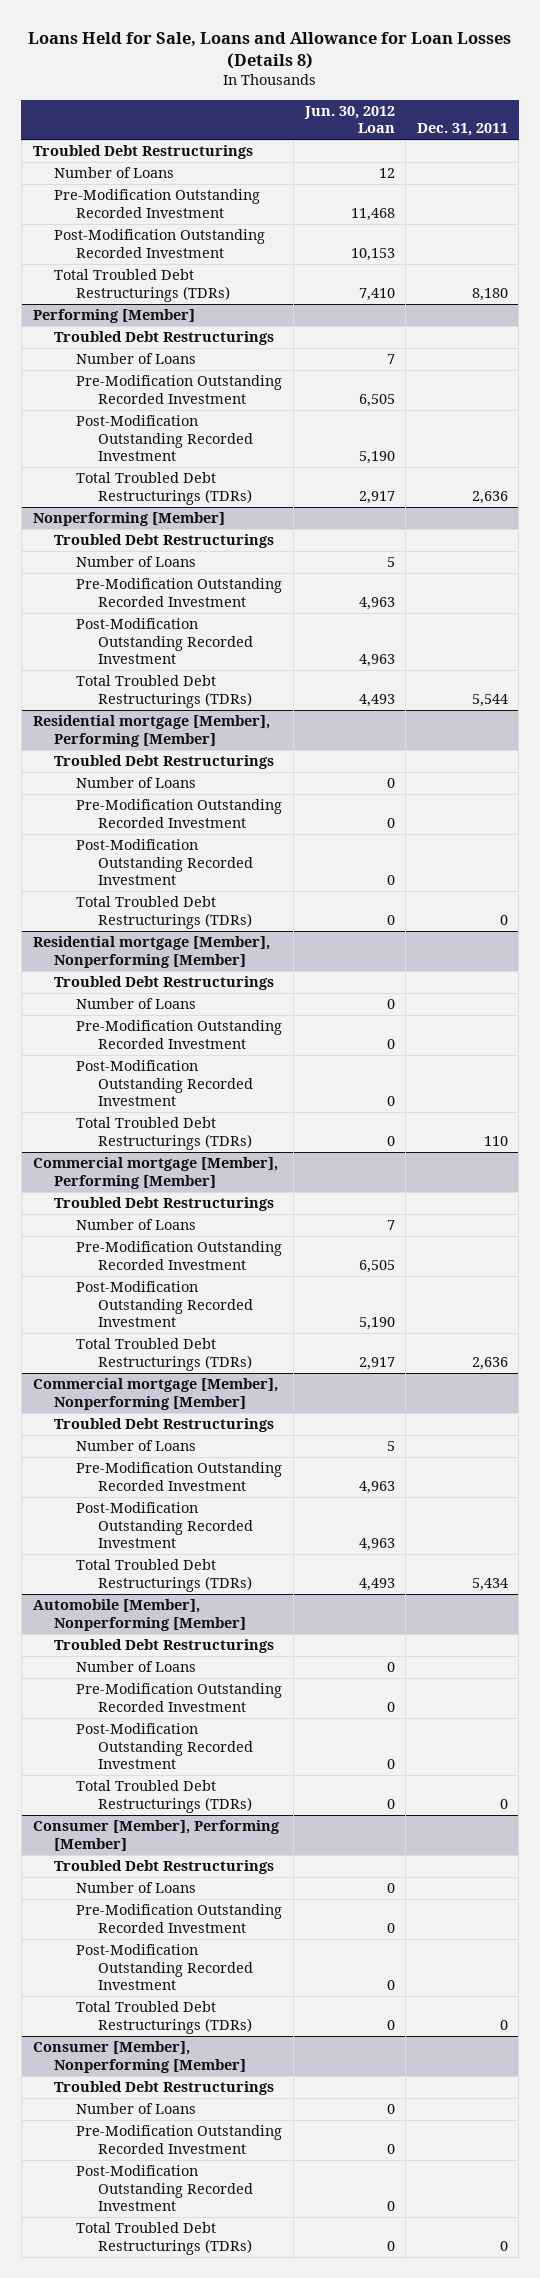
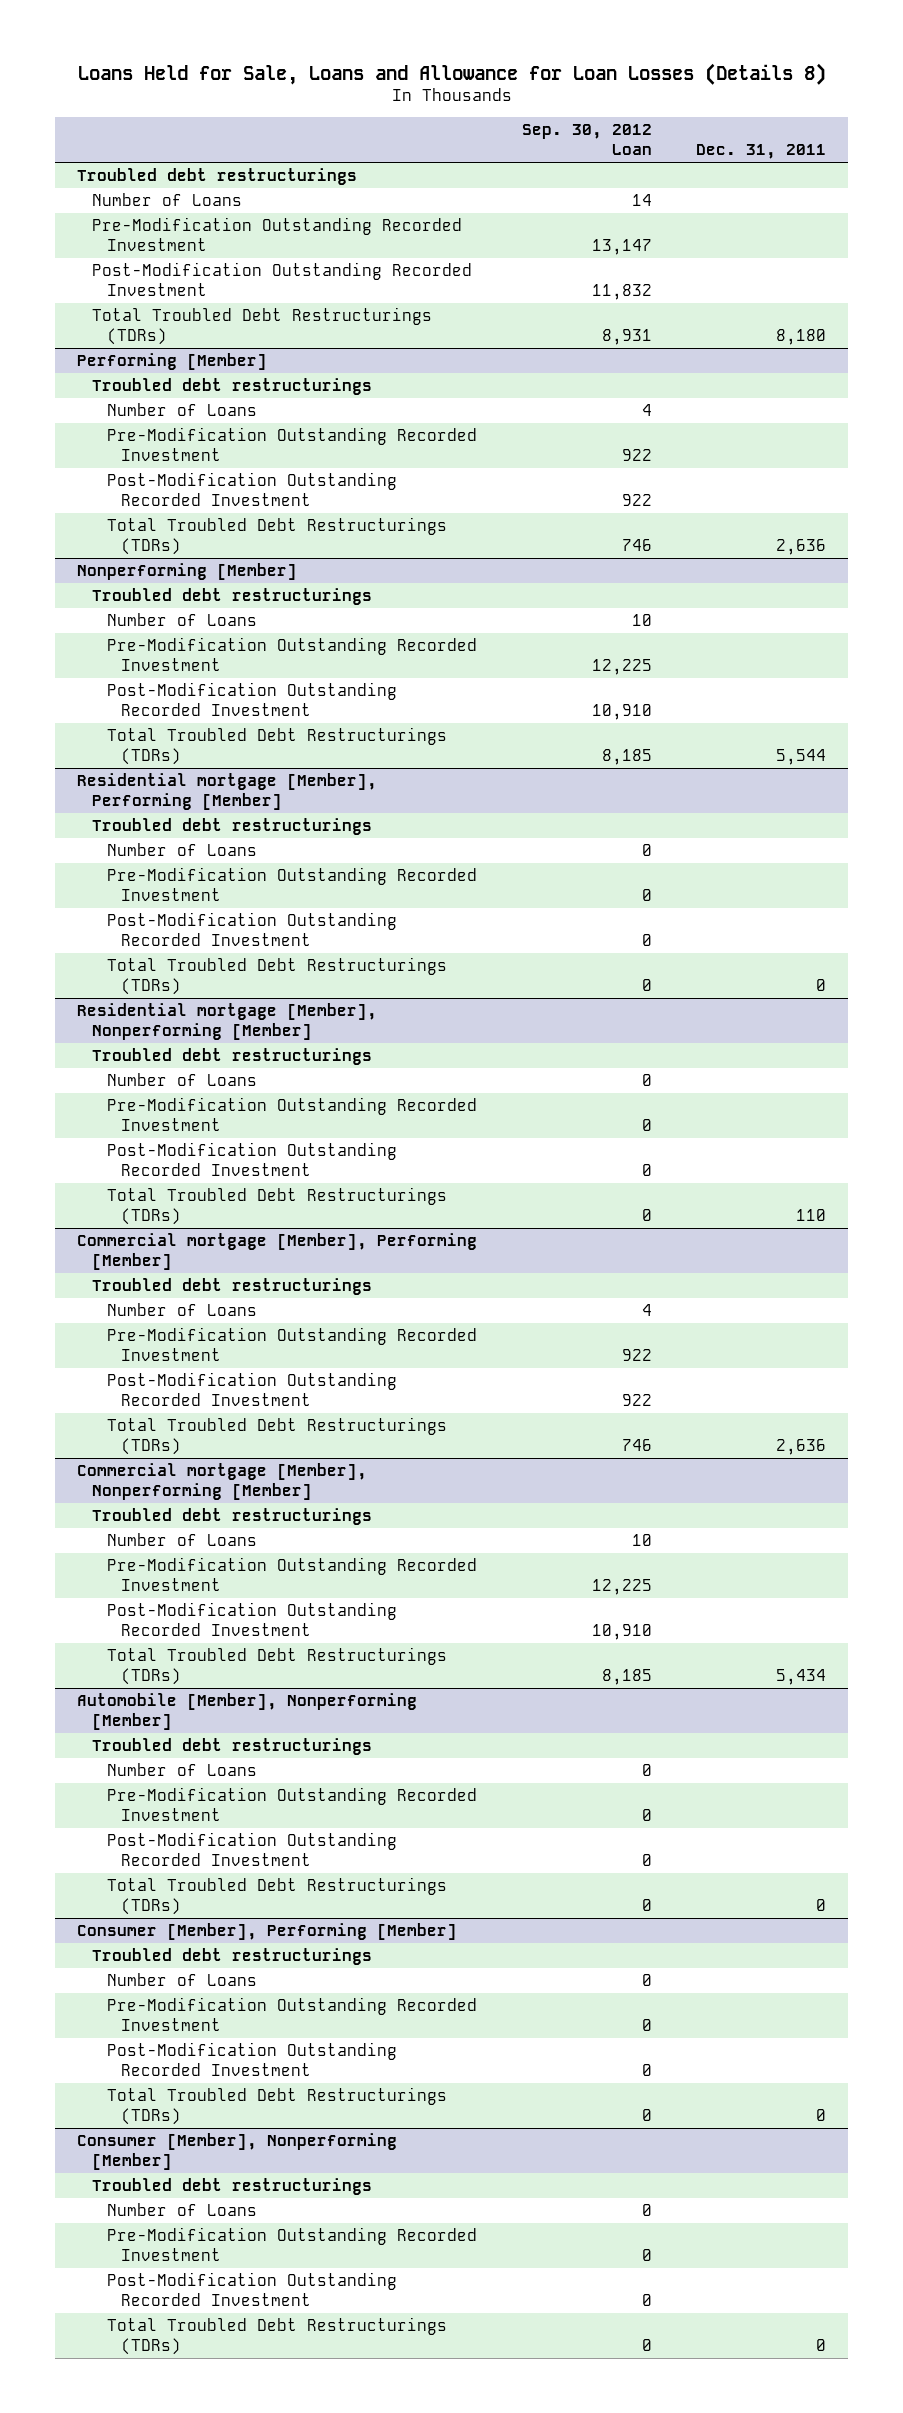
[303,105,395,134] Jun. 30, 2012 Loan -> none
none -> [521,124,652,156] Sep. 30, 2012 Loan
[32,145,253,160] Troubled Debt Restructurings -> [77,168,358,186] Troubled debt restructurings
[54,331,275,346] Troubled Debt Restructurings -> [91,378,372,396] Troubled debt restructurings
[54,534,275,549] Troubled Debt Restructurings -> [91,588,372,606] Troubled debt restructurings
[54,755,275,770] Troubled Debt Restructurings -> [91,818,372,836] Troubled debt restructurings
[54,976,275,991] Troubled Debt Restructurings -> [91,1048,372,1066] Troubled debt restructurings
[54,1197,275,1212] Troubled Debt Restructurings -> [91,1278,372,1296] Troubled debt restructurings
[54,1418,275,1433] Troubled Debt Restructurings -> [91,1508,372,1526] Troubled debt restructurings
[54,1639,275,1654] Troubled Debt Restructurings -> [91,1738,372,1756] Troubled debt restructurings
[54,1860,275,1875] Troubled Debt Restructurings -> [91,1948,372,1966] Troubled debt restructurings
[54,2081,275,2096] Troubled Debt Restructurings -> [91,2178,372,2196] Troubled debt restructurings

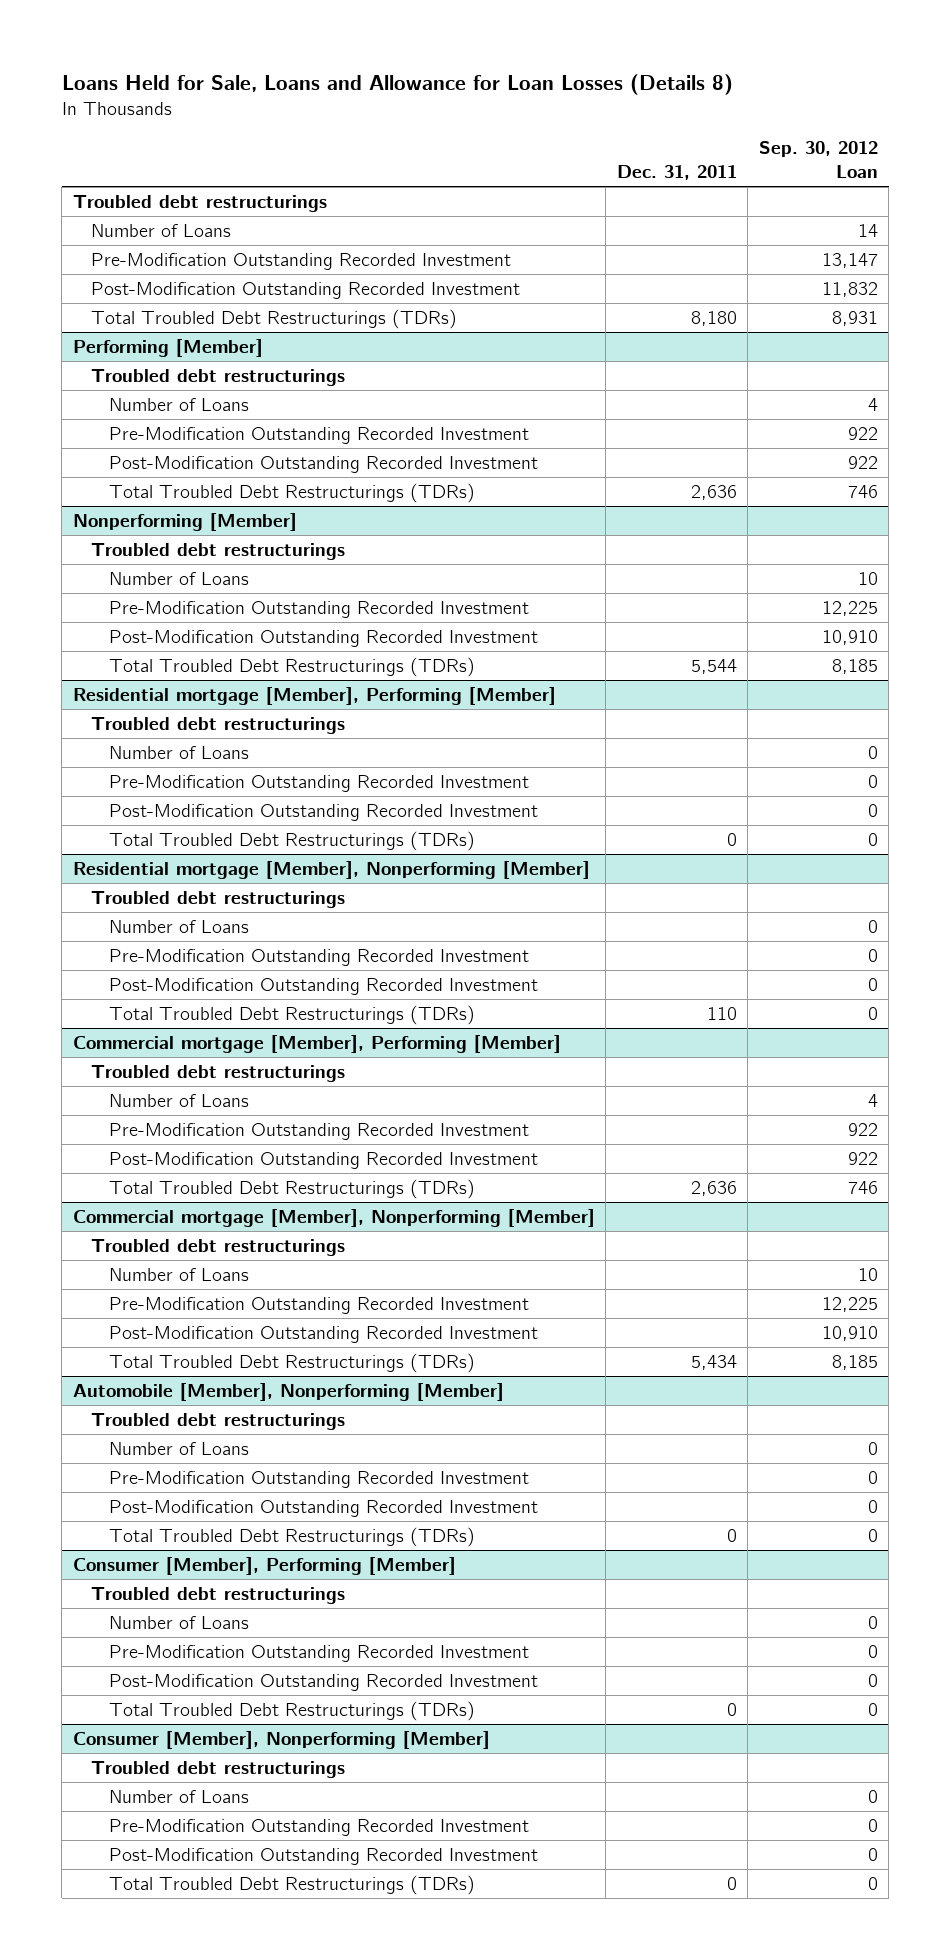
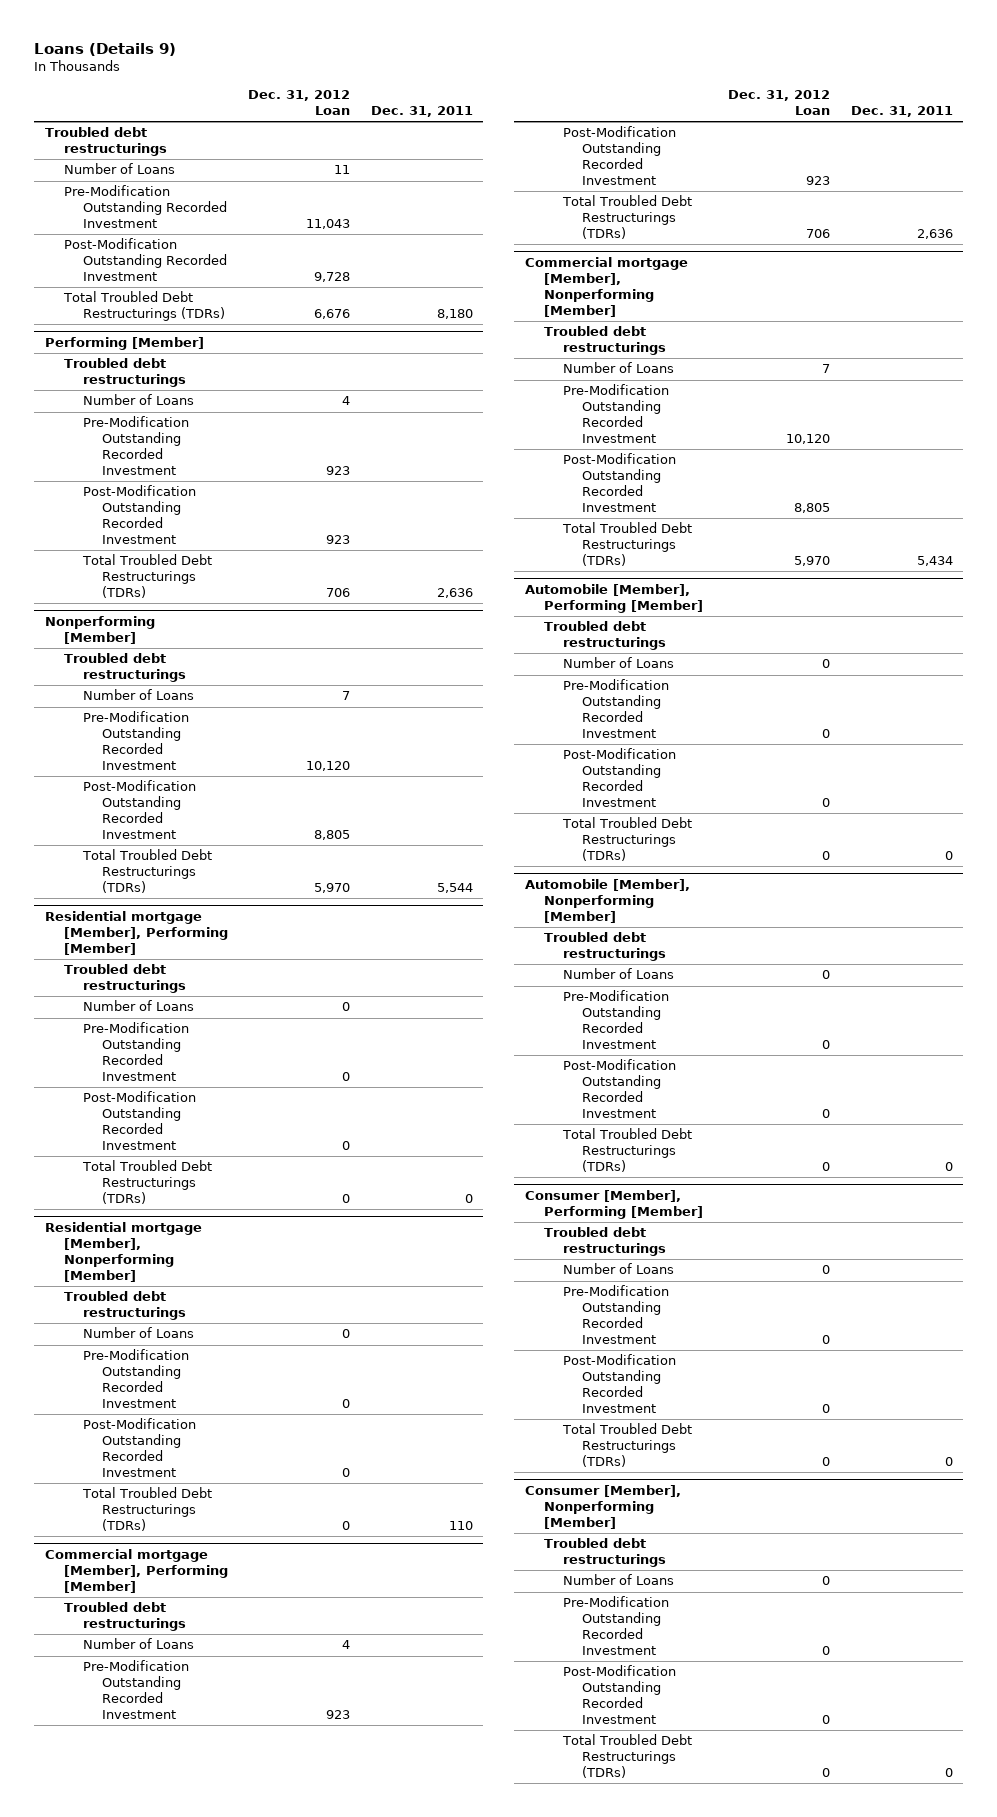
[61,74,733,96] Loans Held for Sale, Loans and Allowance for Loan Losses (Details 8) -> [34,43,177,57] Loans (Details 9)
[758,141,878,178] Sep. 30, 2012 Loan -> none
none -> [248,90,351,116] Dec. 31, 2012 Loan
none -> [524,584,703,614] Automobile [Member], Performing [Member]
none -> [543,621,666,651] Troubled debt restructurings
none -> [562,657,674,669] Number of Loans
none -> [562,679,669,738] Pre-Modification Outstanding Recorded Investment
none -> [562,748,676,807] Post-Modification Outstanding Recorded Investment
none -> [561,817,692,862] Total Troubled Debt Restructurings (TDRs)

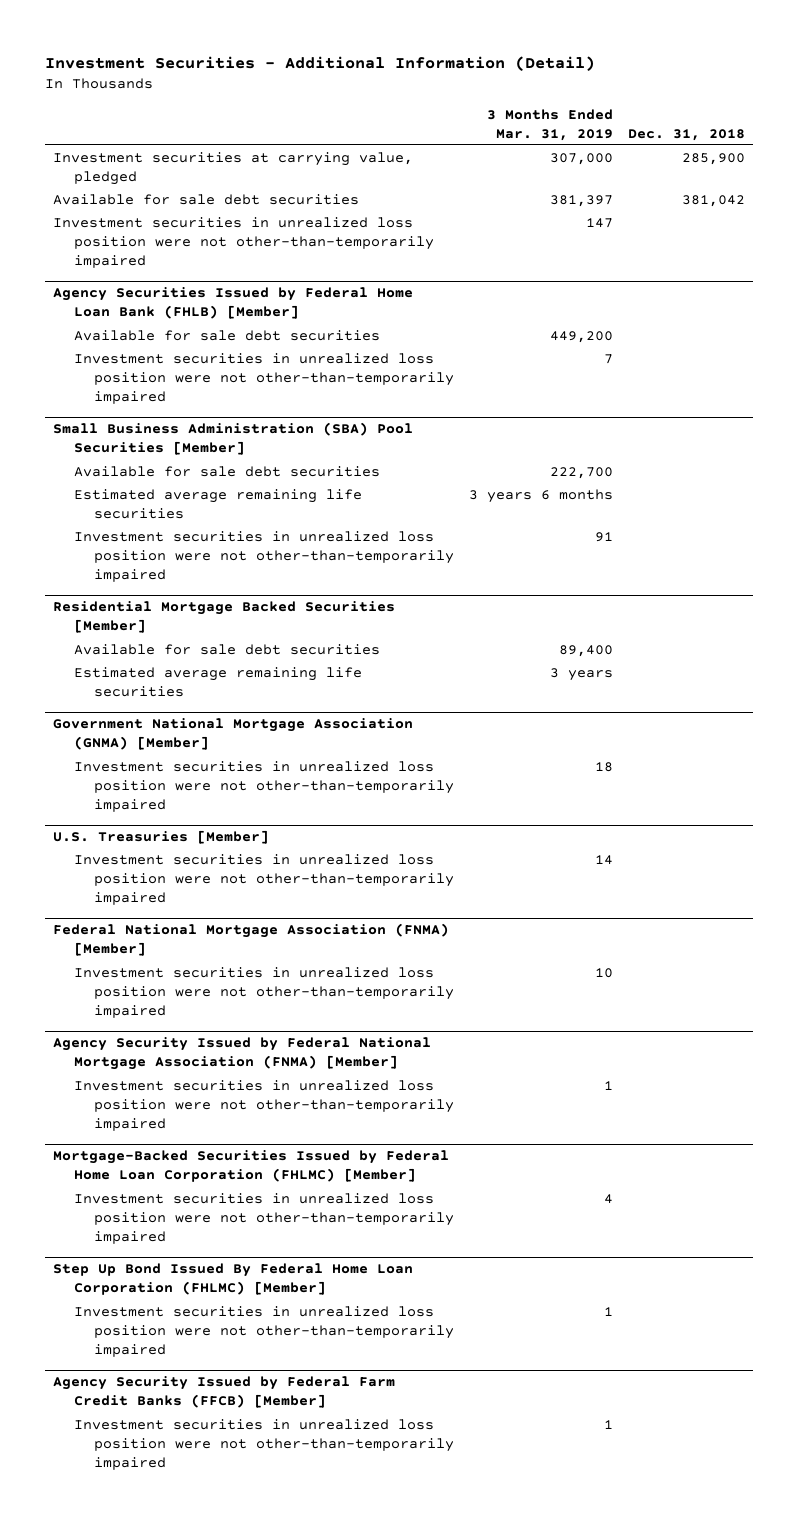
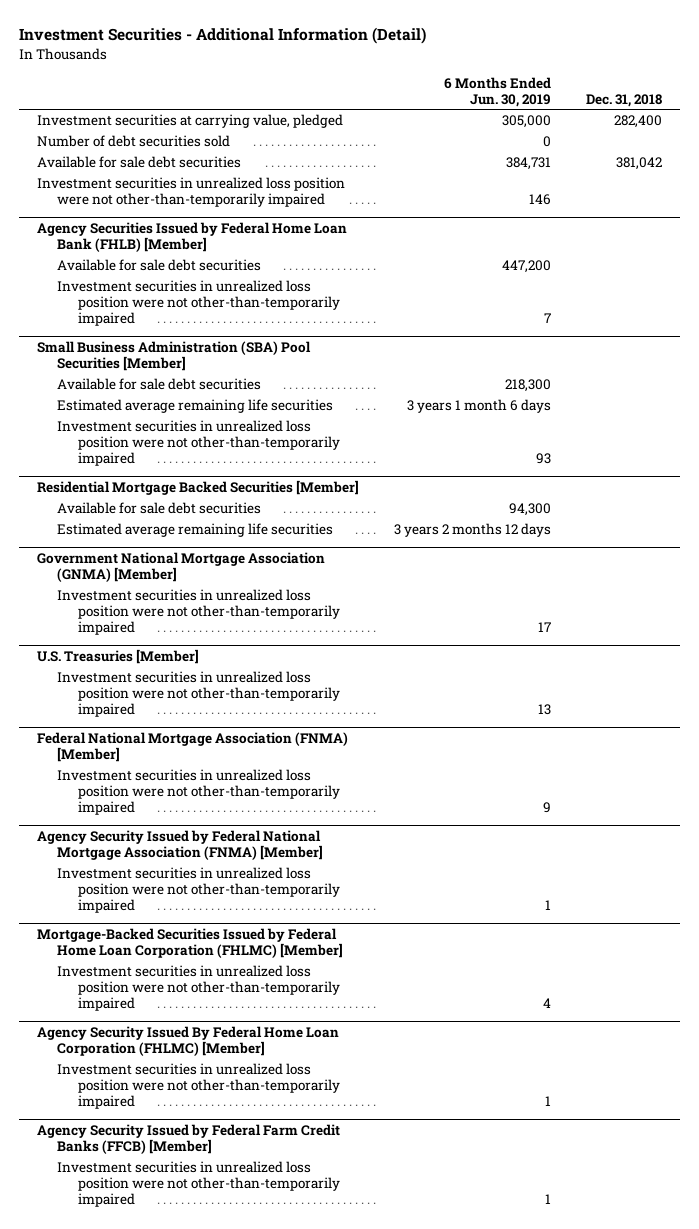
[487,108,614,141] 3 Months Ended Mar. 31, 2019 -> none
none -> [443,76,551,107] 6 Months Ended Jun. 30, 2019
[682,152,746,165] 285,900 -> [614,115,663,129] 282,400
none -> [36,135,230,148] Number of debt securities sold
[52,1263,413,1296] Step Up Bond Issued By Federal Home Loan Corporation (FHLMC) [Member] -> none
[73,1305,455,1357] Investment securities in unrealized loss position were not other-than-temporarily impaired -> none
none -> [36,1026,339,1057] Agency Security Issued By Federal Home Loan Corporation (FHLMC) [Member]
none -> [57,1063,340,1110] Investment securities in unrealized loss position were not other-than-temporarily impaired

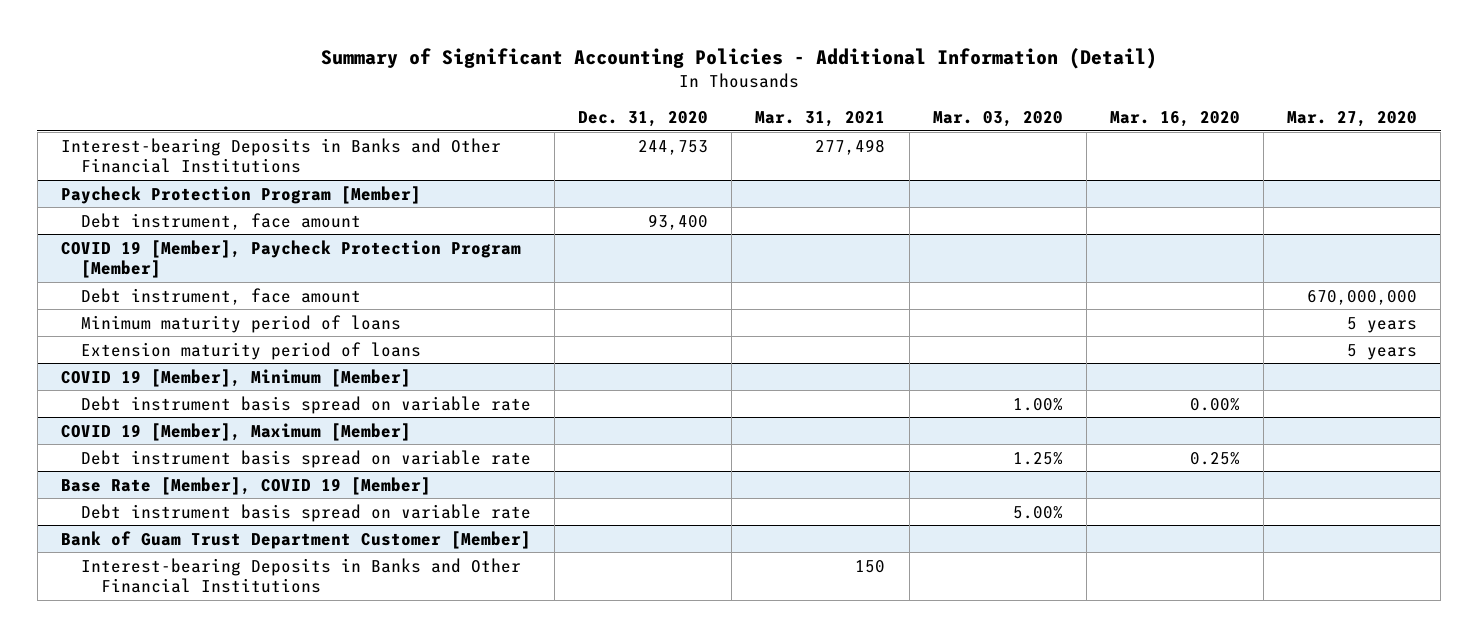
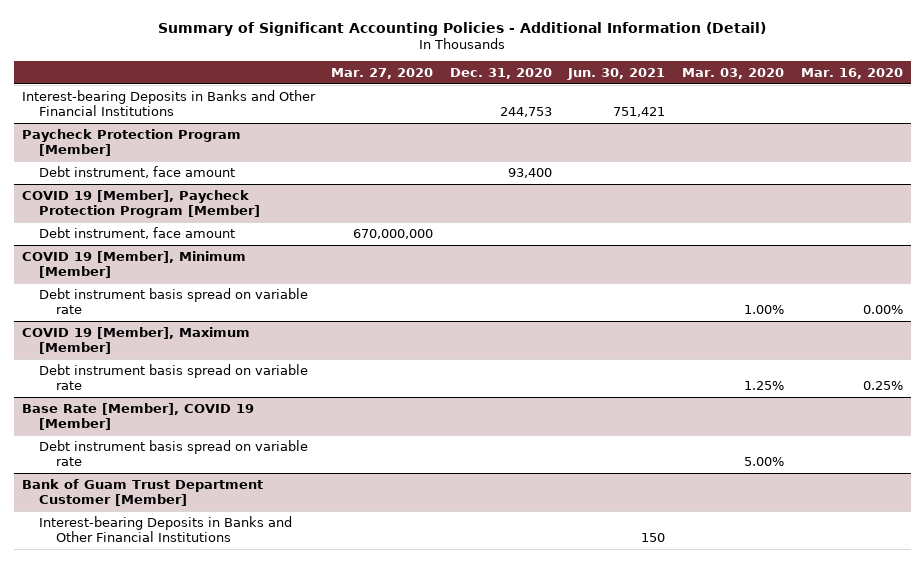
[755,111,886,128] Mar. 31, 2021 -> none
none -> [567,68,666,81] Jun. 30, 2021
[81,314,402,333] Minimum maturity period of loans -> none
[81,341,422,360] Extension maturity period of loans -> none

